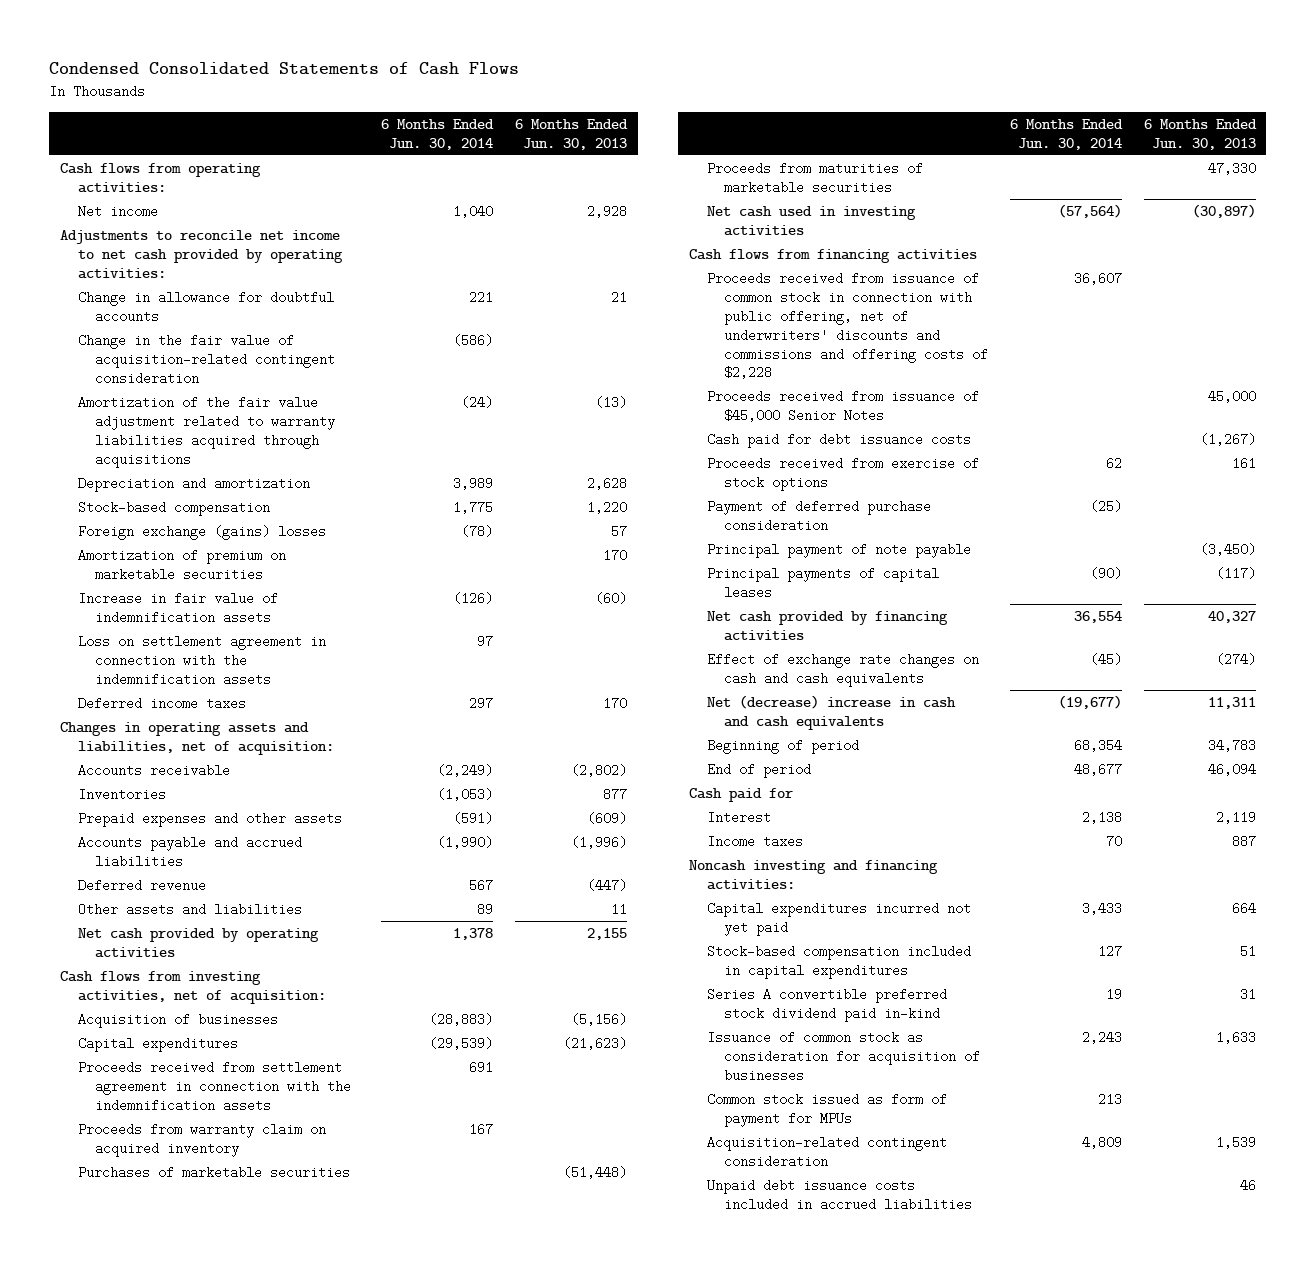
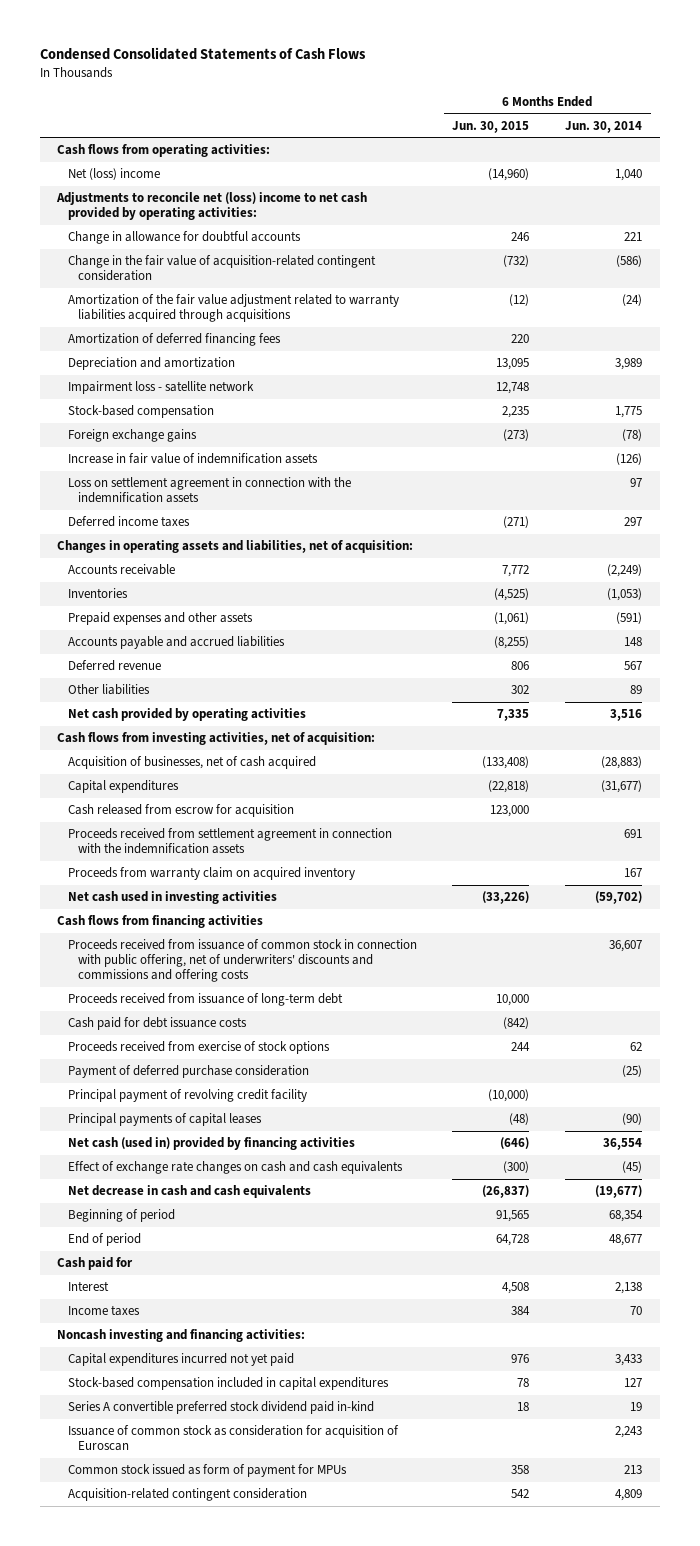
[514,119,628,150] 6 Months Ended Jun. 30, 2013 -> none
none -> [452,120,530,133] Jun. 30, 2015
[77,204,158,218] Net income -> [67,168,160,181] Net (loss) income
[59,229,343,279] Adjustments to reconcile net income to net cash provided by operating activities: -> [56,192,368,221] Adjustments to reconcile net (loss) income to net cash provided by operating activities:
none -> [67,333,281,347] Amortization of deferred financing fees
none -> [67,381,254,395] Impairment loss - satellite network
[77,548,286,581] Amortization of premium on marketable securities -> none
[77,524,326,540] Foreign exchange (gains) losses -> [67,429,197,443] Foreign exchange gains
[437,835,494,849] (1,990) -> [624,637,643,647] 148
[77,902,302,916] Other assets and liabilities -> [67,684,150,696] Other liabilities
[453,927,494,940] 1,378 -> [610,709,643,722] 3,516
[77,1012,278,1028] Acquisition of businesses -> [67,756,316,770] Acquisition of businesses, net of cash acquired
[429,1036,494,1050] (29,539) -> [601,780,643,794] (31,677)
none -> [67,804,294,818] Cash released from escrow for acquisition
[77,1165,350,1179] Purchases of marketable securities -> none
[706,161,923,194] Proceeds from maturities of marketable securities -> none
[1057,203,1122,218] (57,564) -> [595,891,643,905] (59,702)
[706,271,989,380] Proceeds received from issuance of common stock in connection with public offering, net of underwriters' discounts and commissions and offering costs of $2,228 -> [67,939,417,983] Proceeds received from issuance of common stock in connection with public offering, net of underwriters' discounts and commissions and offering costs
[706,389,979,422] Proceeds received from issuance of $45,000 Senior Notes -> [67,993,343,1007] Proceeds received from issuance of long-term debt
[706,542,971,558] Principal payment of note payable -> none
none -> [67,1089,307,1103] Principal payment of revolving credit facility
[706,610,948,641] Net cash provided by financing activities -> [67,1137,355,1151] Net cash (used in) provided by financing activities
[706,694,956,730] Net (decrease) increase in cash and cash equivalents -> [67,1185,311,1199] Net decrease in cash and cash equivalents
[706,1030,981,1082] Issuance of common stock as consideration for acquisition of businesses -> [67,1425,399,1452] Issuance of common stock as consideration for acquisition of Euroscan
[706,1178,973,1211] Unpaid debt issuance costs included in accrued liabilities -> none

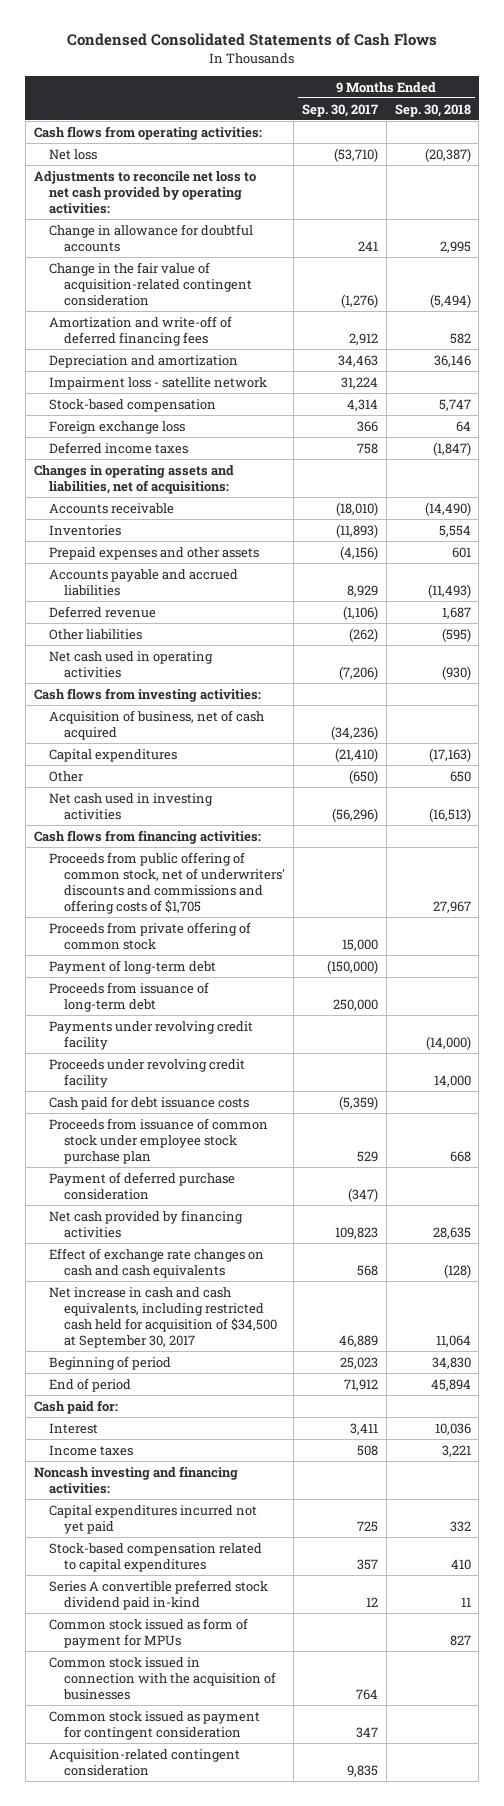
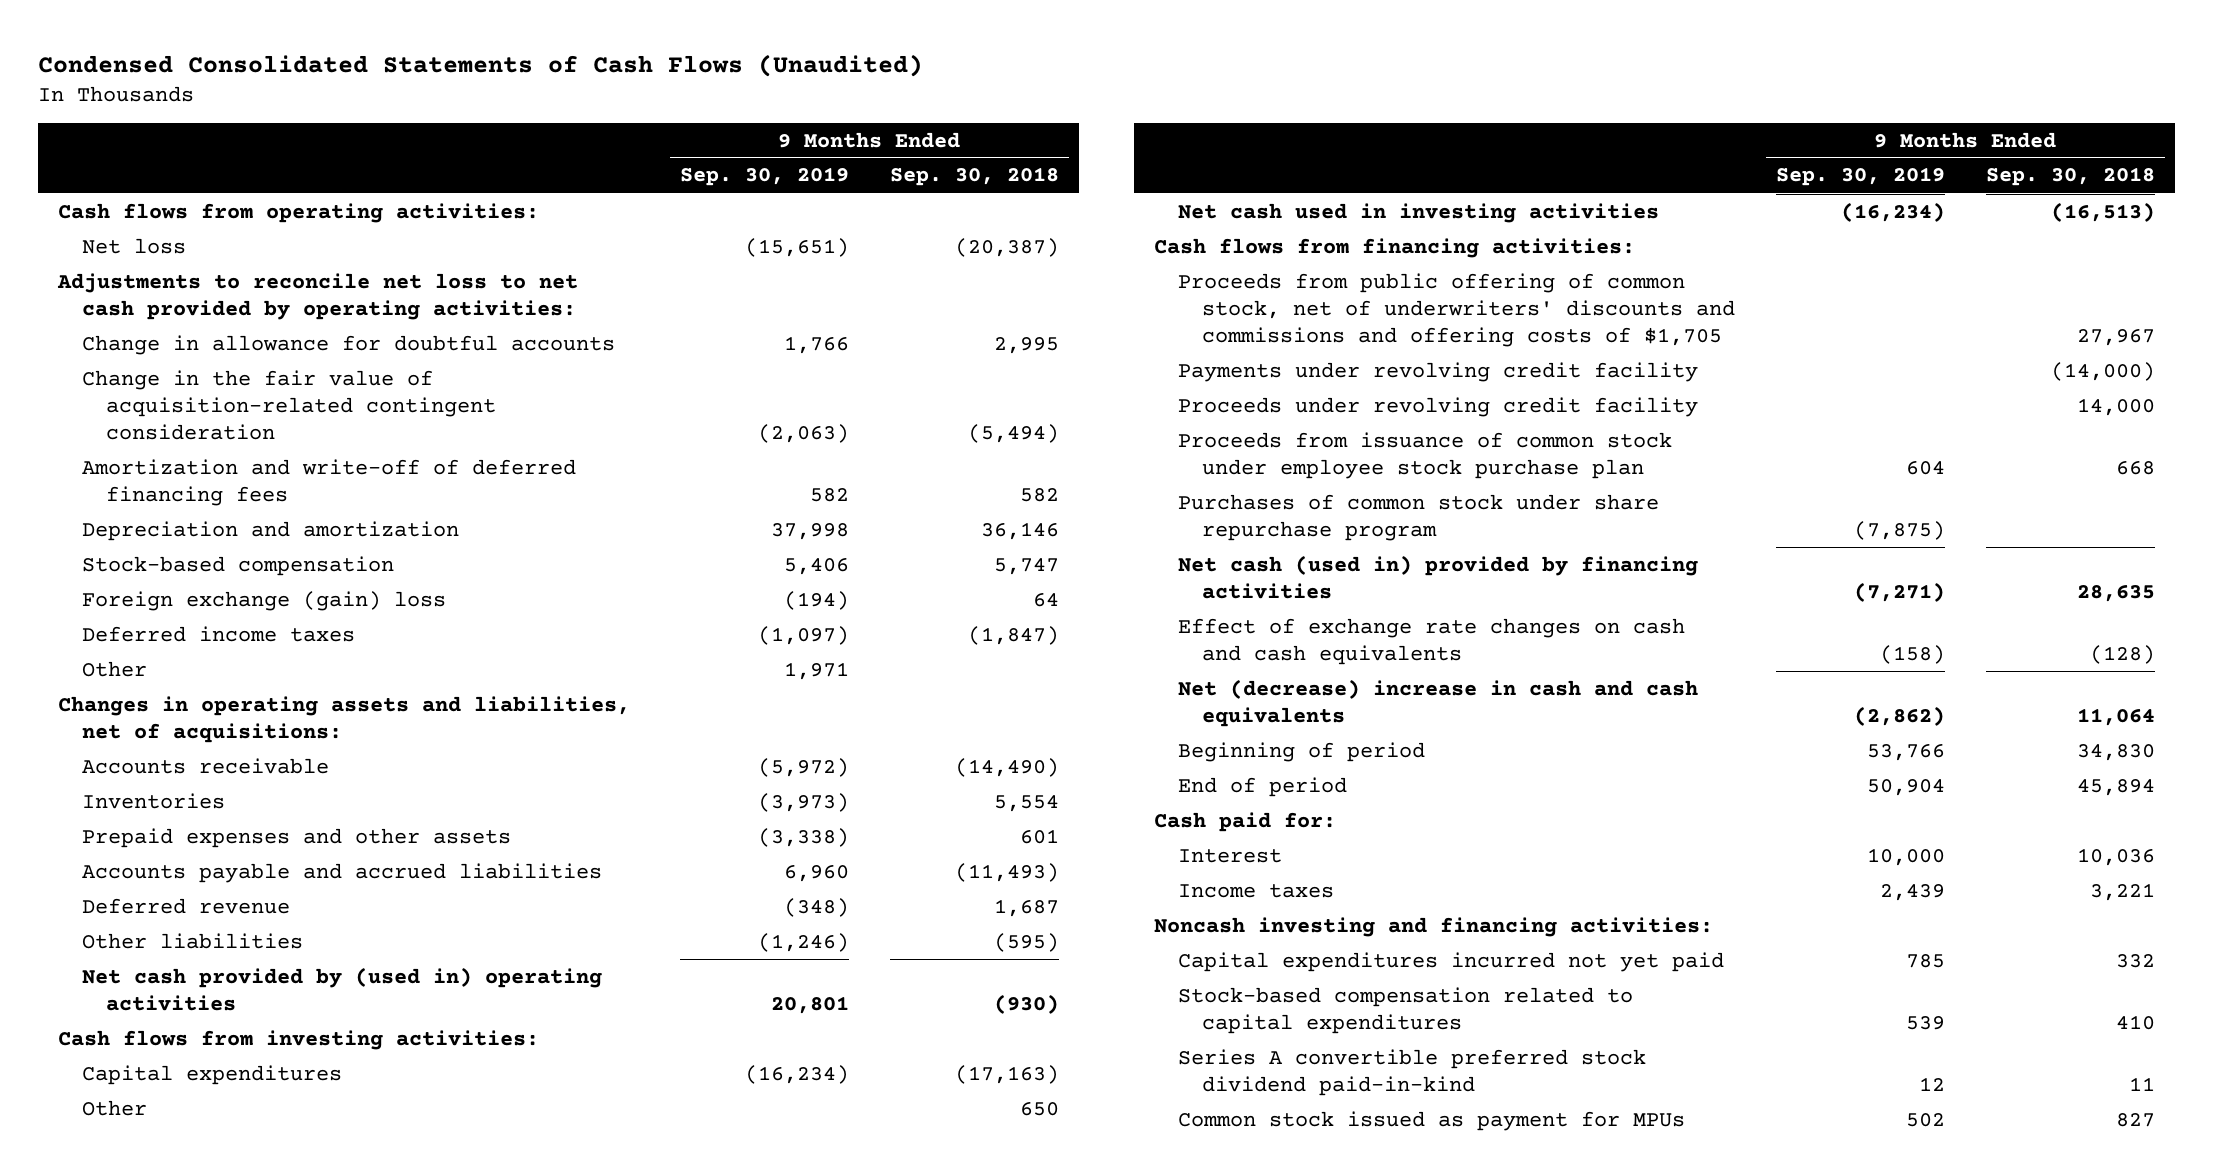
[67,33,438,47] Condensed Consolidated Statements of Cash Flows -> [37,53,923,77] Condensed Consolidated Statements of Cash Flows (Unaudited)
[301,103,378,117] Sep. 30, 2017 -> none
none -> [679,167,849,187] Sep. 30, 2019
[48,376,267,390] Impairment loss - satellite network -> none
[48,420,185,434] Foreign exchange loss -> [82,590,447,611] Foreign exchange (gain) loss
none -> [82,660,148,677] Other
[48,650,213,678] Net cash used in operating activities -> [82,966,603,1011] Net cash provided by (used in) operating activities
[48,709,264,740] Acquisition of business, net of cash acquired -> none
[48,921,251,950] Proceeds from private offering of common stock -> none
[48,959,216,974] Payment of long-term debt -> none
[48,981,209,1012] Proceeds from issuance of long-term debt -> none
[48,1095,249,1110] Cash paid for debt issuance costs -> none
[48,1171,235,1200] Payment of deferred purchase consideration -> none
none -> [1178,493,1660,541] Purchases of common stock under share repurchase program
[48,1209,243,1238] Net cash provided by financing activities -> [1178,554,1699,599] Net cash (used in) provided by financing activities
[48,1286,278,1348] Net increase in cash and cash equivalents, including restricted cash held for acquisition of $34,500 at September 30, 2017 -> [1178,678,1699,727] Net (decrease) increase in cash and cash equivalents
[48,1656,277,1700] Common stock issued in connection with the acquisition of businesses -> none
[48,1710,260,1740] Common stock issued as payment for contingent consideration -> none
[48,1748,240,1776] Acquisition-related contingent consideration -> none
[48,1579,268,1610] Series A convertible preferred stock dividend paid in-kind -> [1178,1048,1647,1096] Series A convertible preferred stock dividend paid-in-kind
[48,1617,248,1648] Common stock issued as form of payment for MPUs -> [1178,1110,1686,1131] Common stock issued as payment for MPUs

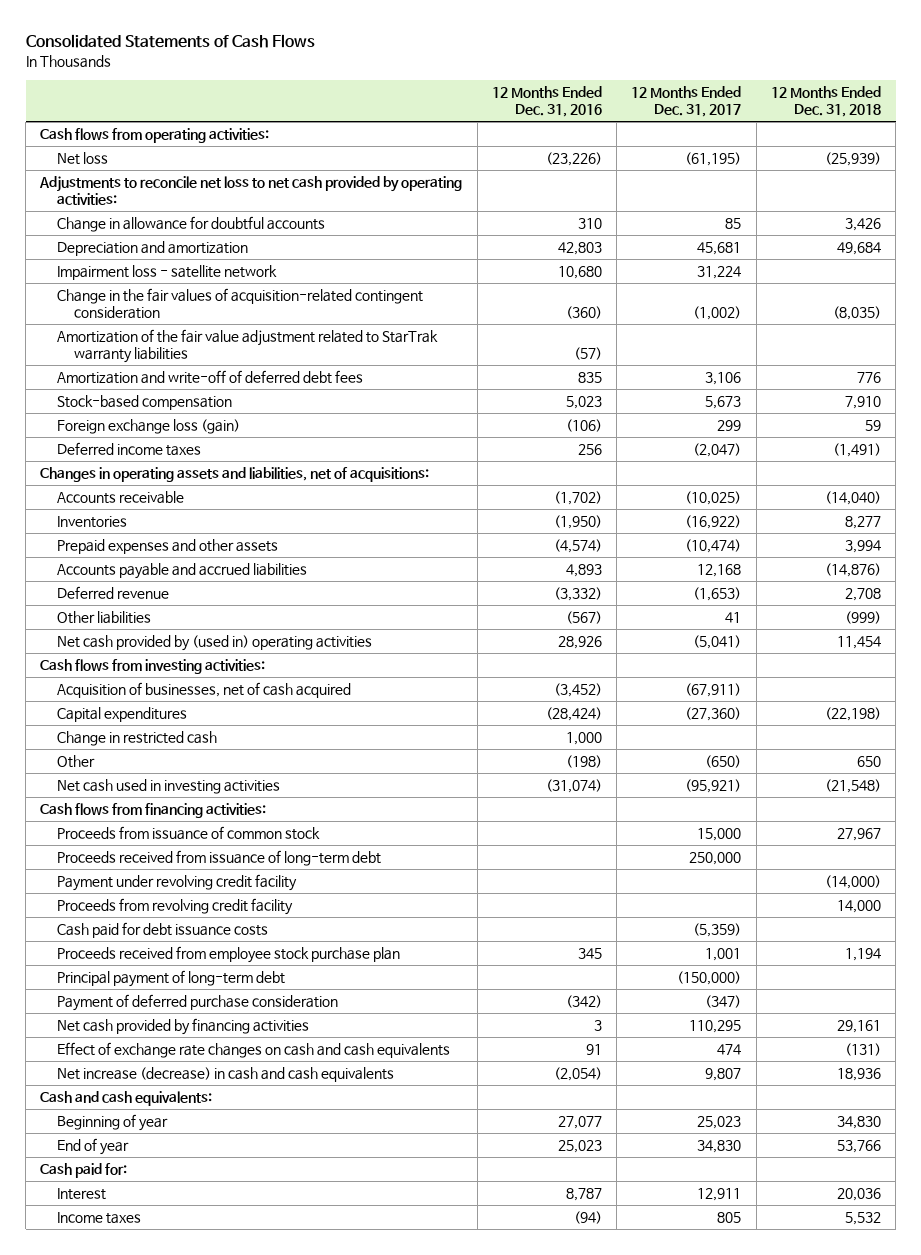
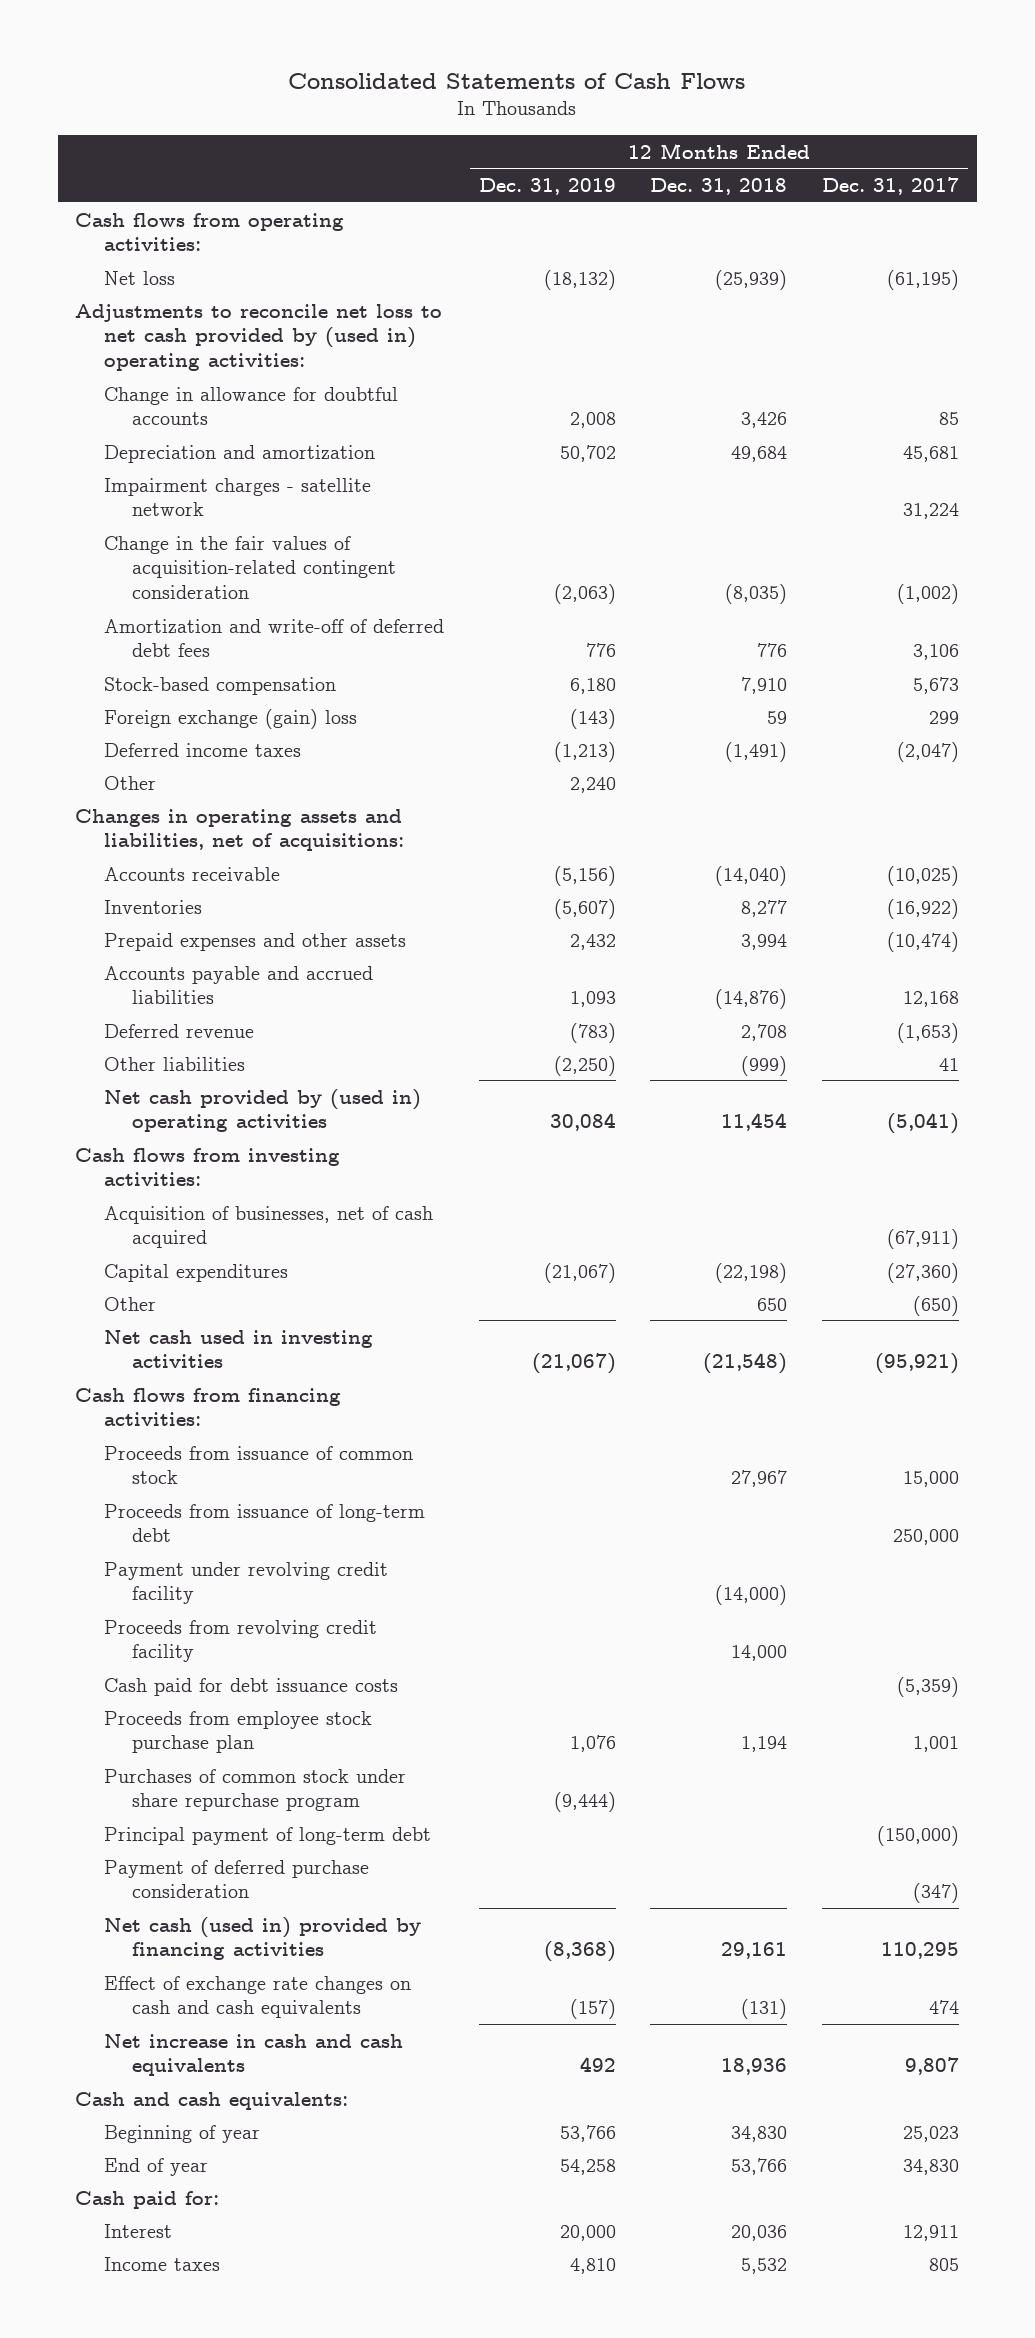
[491,85,602,118] 12 Months Ended Dec. 31, 2016 -> none
none -> [478,178,616,196] Dec. 31, 2019
[39,176,463,206] Adjustments to reconcile net loss to net cash provided by operating activities: -> [75,303,443,372] Adjustments to reconcile net loss to net cash provided by (used in) operating activities:
[57,265,278,281] Impairment loss - satellite network -> [103,477,371,517] Impairment charges - satellite network
[57,329,439,364] Amortization of the fair value adjustment related to StarTrak warranty liabilities -> none
[57,419,241,435] Foreign exchange loss (gain) -> [103,708,357,729] Foreign exchange (gain) loss
none -> [103,775,156,790] Other
[57,731,218,747] Change in restricted cash -> none
[57,850,382,867] Proceeds received from issuance of long-term debt -> [103,1503,425,1543] Proceeds from issuance of long-term debt
[57,946,401,964] Proceeds received from employee stock purchase plan -> [103,1710,372,1754] Proceeds from employee stock purchase plan
none -> [103,1768,406,1812] Purchases of common stock under share repurchase program
[57,1018,310,1036] Net cash provided by financing activities -> [103,1916,421,1961] Net cash (used in) provided by financing activities
[57,1067,395,1083] Net increase (decrease) in cash and cash equivalents -> [103,2033,403,2077] Net increase in cash and cash equivalents

